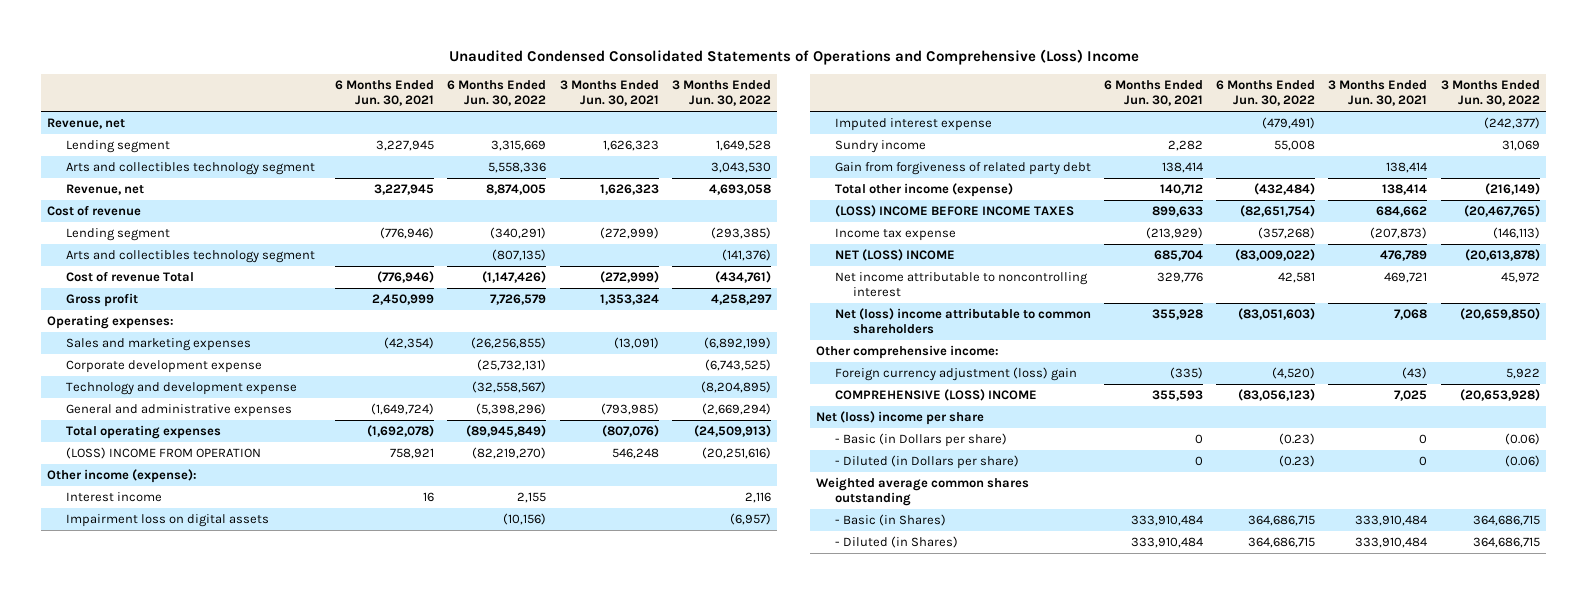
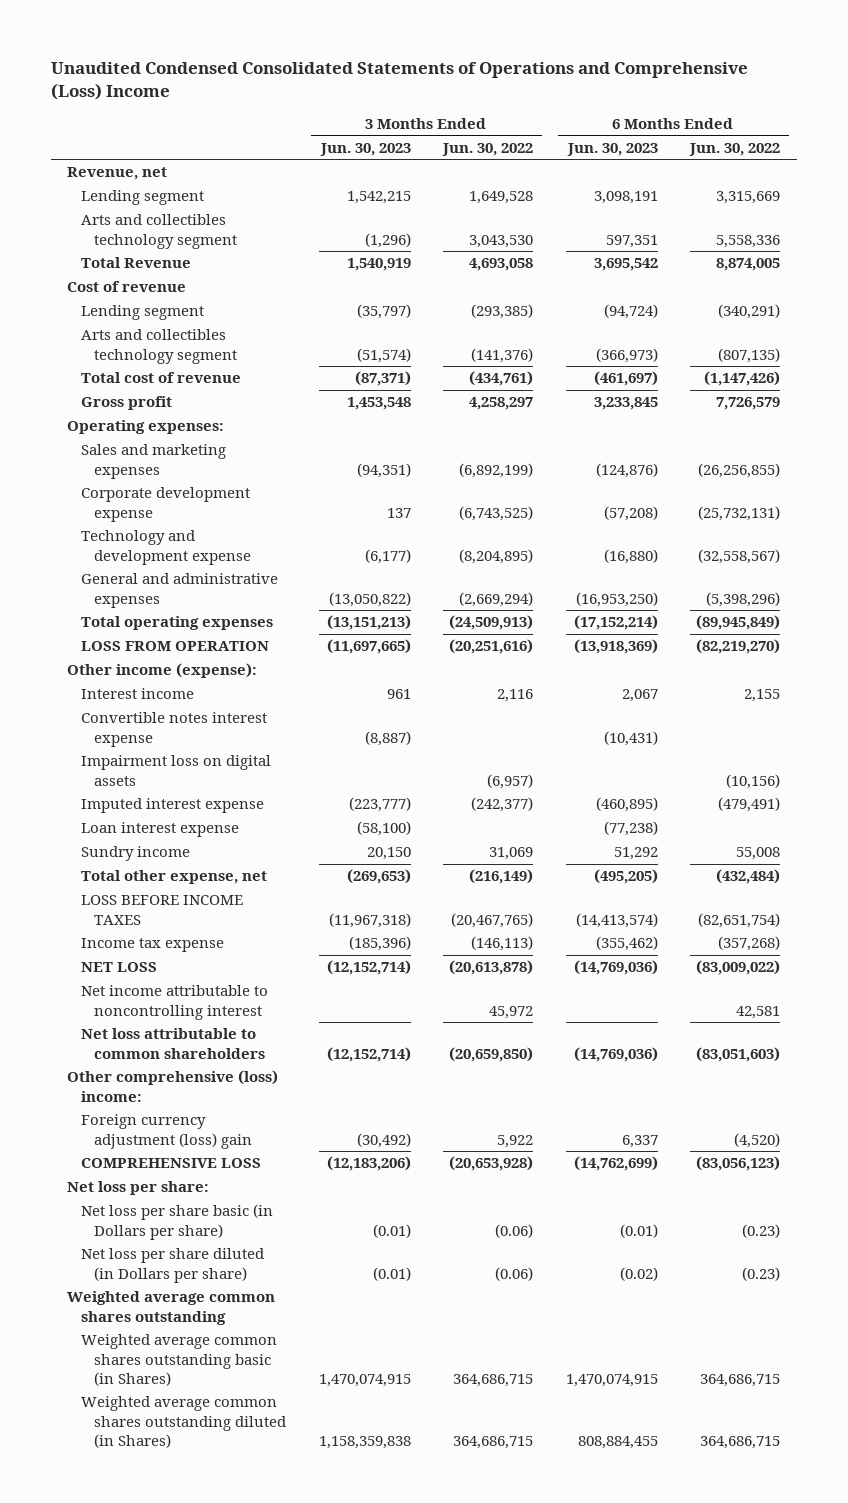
[335,80,435,107] 6 Months Ended Jun. 30, 2021 -> none
[559,80,659,107] 3 Months Ended Jun. 30, 2021 -> none
none -> [319,142,411,156] Jun. 30, 2023
none -> [566,142,658,156] Jun. 30, 2023
[65,184,144,196] Revenue, net -> [80,257,191,269] Total Revenue
[65,271,194,283] Cost of revenue Total -> [80,372,241,384] Total cost of revenue
[65,447,261,460] (LOSS) INCOME FROM OPERATION -> [80,641,269,652] LOSS FROM OPERATION
none -> [80,712,267,747] Convertible notes interest expense
none -> [80,822,239,838] Loan interest expense
[834,162,1091,176] Gain from forgiveness of related party debt -> none
[834,183,1013,198] Total other income (expense) -> [80,870,267,885] Total other expense, net
[834,205,1074,218] (LOSS) INCOME BEFORE INCOME TAXES -> [80,895,243,925] LOSS BEFORE INCOME TAXES
[834,249,955,262] NET (LOSS) INCOME -> [80,962,157,973] NET LOSS
[834,308,1091,335] Net (loss) income attributable to common shareholders -> [80,1028,266,1059] Net loss attributable to common shareholders
[816,345,1000,360] Other comprehensive income: -> [67,1070,279,1102] Other comprehensive (loss) income:
[834,389,1037,402] COMPREHENSIVE (LOSS) INCOME -> [80,1158,261,1169] COMPREHENSIVE LOSS
[816,411,985,426] Net (loss) income per share -> [67,1181,210,1196] Net loss per share:
[834,433,1007,448] - Basic (in Dollars per share) -> [80,1204,273,1240] Net loss per share basic (in Dollars per share)
[834,455,1019,470] - Diluted (in Dollars per share) -> [80,1248,264,1283] Net loss per share diluted (in Dollars per share)
[834,514,946,527] - Basic (in Shares) -> [80,1334,277,1386] Weighted average common shares outstanding basic (in Shares)
[834,536,958,549] - Diluted (in Shares) -> [80,1396,287,1448] Weighted average common shares outstanding diluted (in Shares)

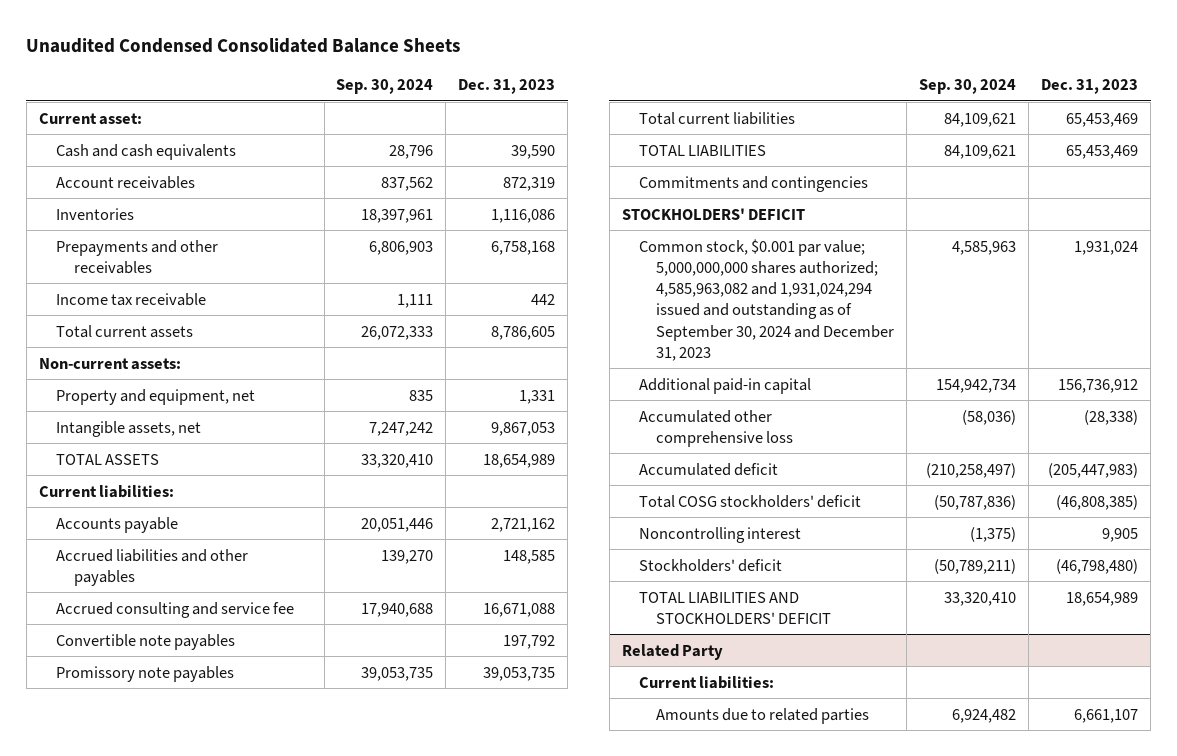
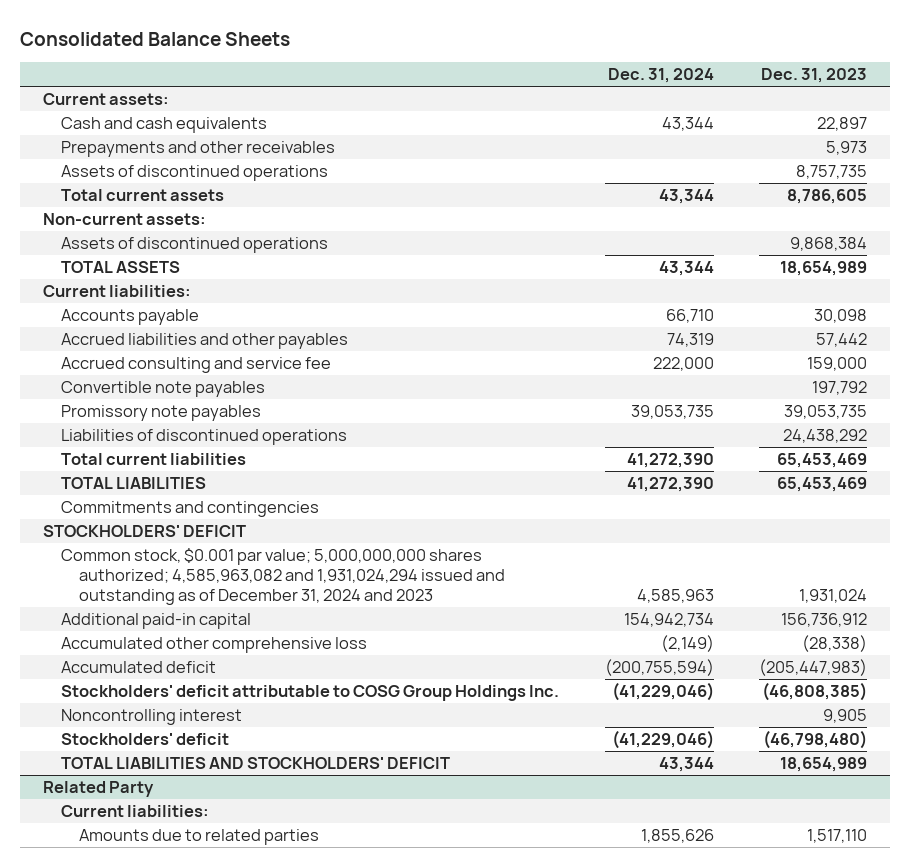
[26,38,461,54] Unaudited Condensed Consolidated Balance Sheets -> [20,31,291,46] Consolidated Balance Sheets
[336,79,434,95] Sep. 30, 2024 -> none
none -> [607,68,714,84] Dec. 31, 2024
[56,175,196,189] Account receivables -> none
[56,207,135,220] Inventories -> none
[56,292,207,306] Income tax receivable -> none
[38,112,142,125] Current asset: -> [42,93,169,106] Current assets:
[511,144,556,159] 39,590 -> [817,117,868,132] 22,897
[491,240,556,255] 6,758,168 -> [826,141,868,156] 5,973
none -> [60,165,328,182] Assets of discontinued operations
[56,388,256,405] Property and equipment, net -> none
[56,420,202,437] Intangible assets, net -> none
none -> [60,237,328,254] Assets of discontinued operations
[491,517,556,532] 2,721,162 -> [814,309,868,324] 30,098
[503,549,556,564] 148,585 -> [816,333,868,348] 57,442
[483,602,556,617] 16,671,088 -> [807,357,868,372] 159,000
none -> [60,429,347,446] Liabilities of discontinued operations
[639,238,895,361] Common stock, $0.001 par value; 5,000,000,000 shares authorized; 4,585,963,082 and 1,931,024,294 issued and outstanding as of September 30, 2024 and December 31, 2023 -> [60,548,505,606] Common stock, $0.001 par value; 5,000,000,000 shares authorized; 4,585,963,082 and 1,931,024,294 issued and outstanding as of December 31, 2024 and 2023
[639,494,862,508] Total COSG stockholders' deficit -> [60,685,559,702] Stockholders' deficit attributable to COSG Group Holdings Inc.
[1074,708,1139,723] 6,661,107 -> [807,829,868,844] 1,517,110

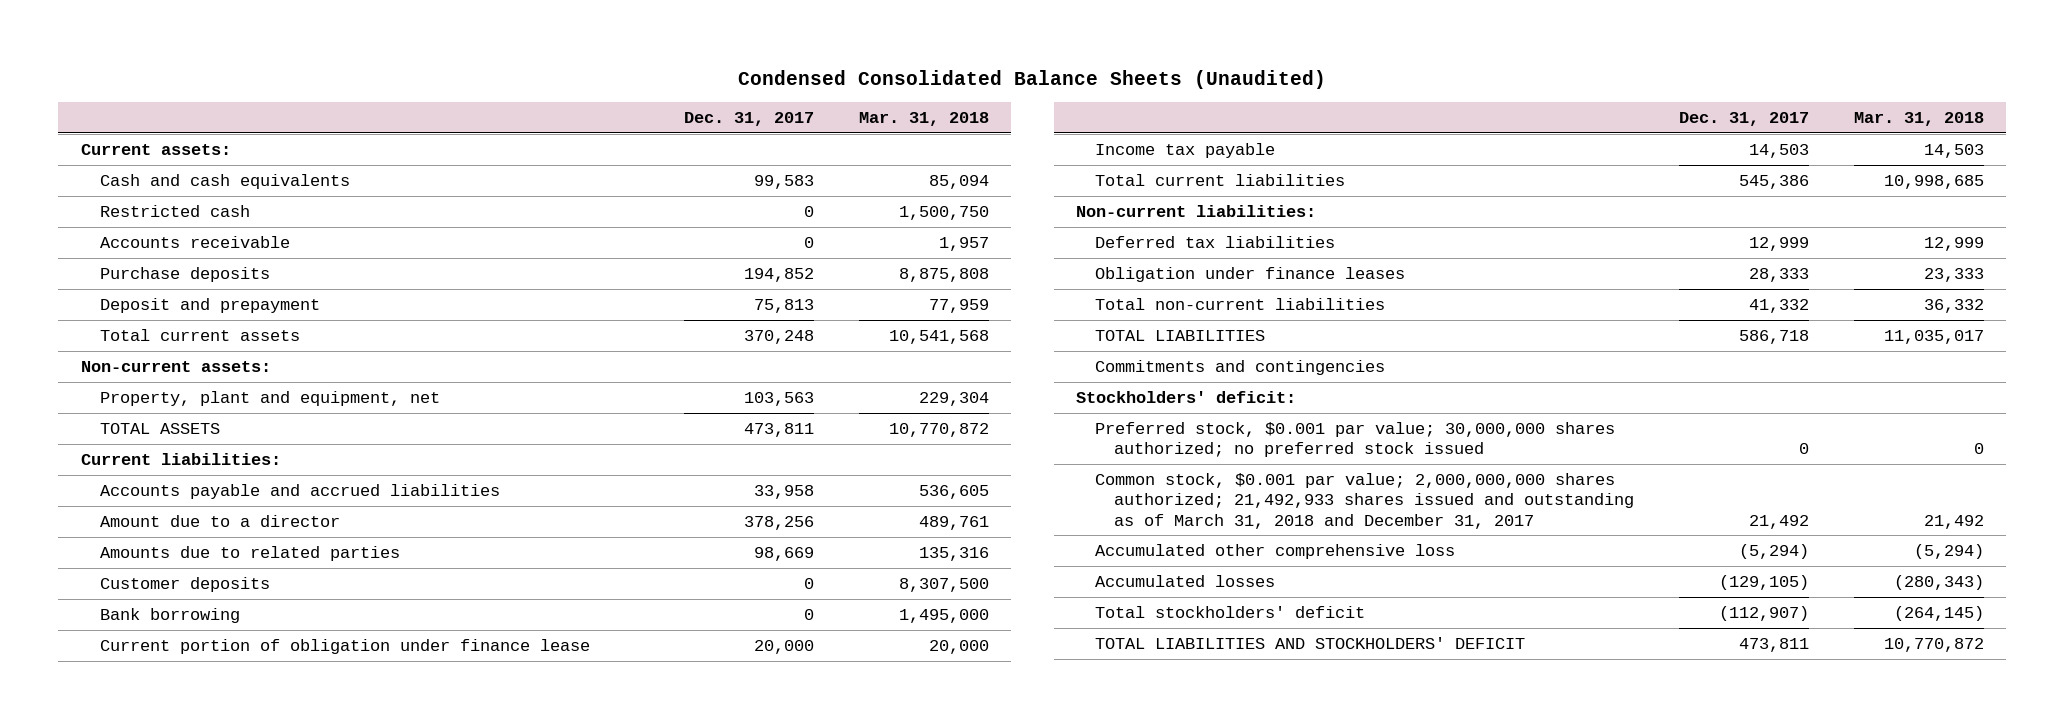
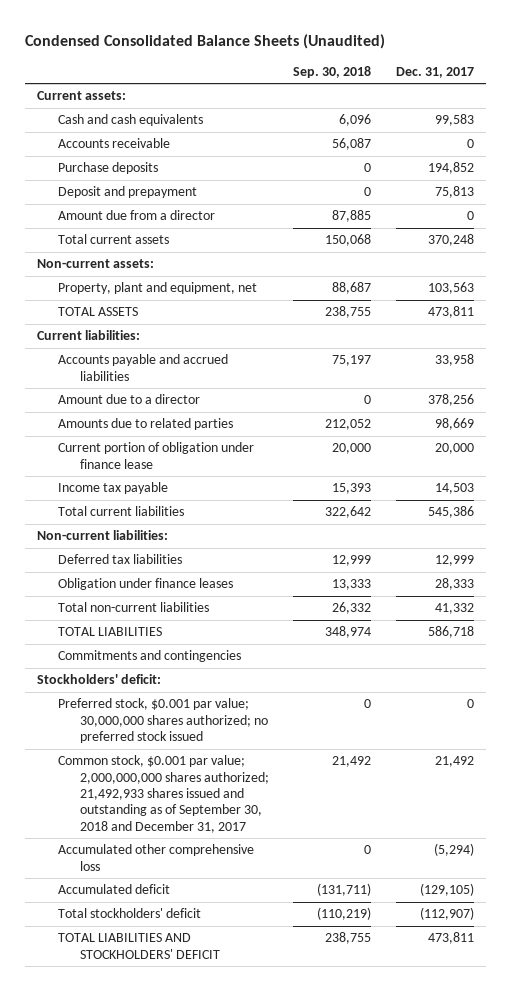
[858,111,989,126] Mar. 31, 2018 -> none
none -> [293,65,372,78] Sep. 30, 2018
[99,204,250,217] Restricted cash -> none
none -> [58,210,216,221] Amount due from a director
[99,576,270,592] Customer deposits -> none
[99,607,240,623] Bank borrowing -> none
[1095,472,1635,529] Common stock, $0.001 par value; 2,000,000,000 shares authorized; 21,492,933 shares issued and outstanding as of March 31, 2018 and December 31, 2017 -> [58,755,269,833] Common stock, $0.001 par value; 2,000,000,000 shares authorized; 21,492,933 shares issued and outstanding as of September 30, 2018 and December 31, 2017
[1095,574,1276,587] Accumulated losses -> [58,884,171,895] Accumulated deficit

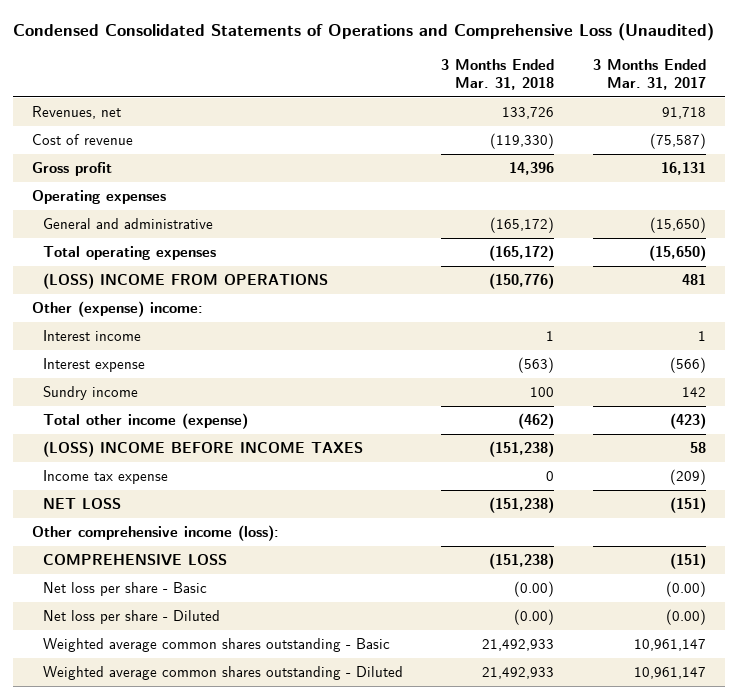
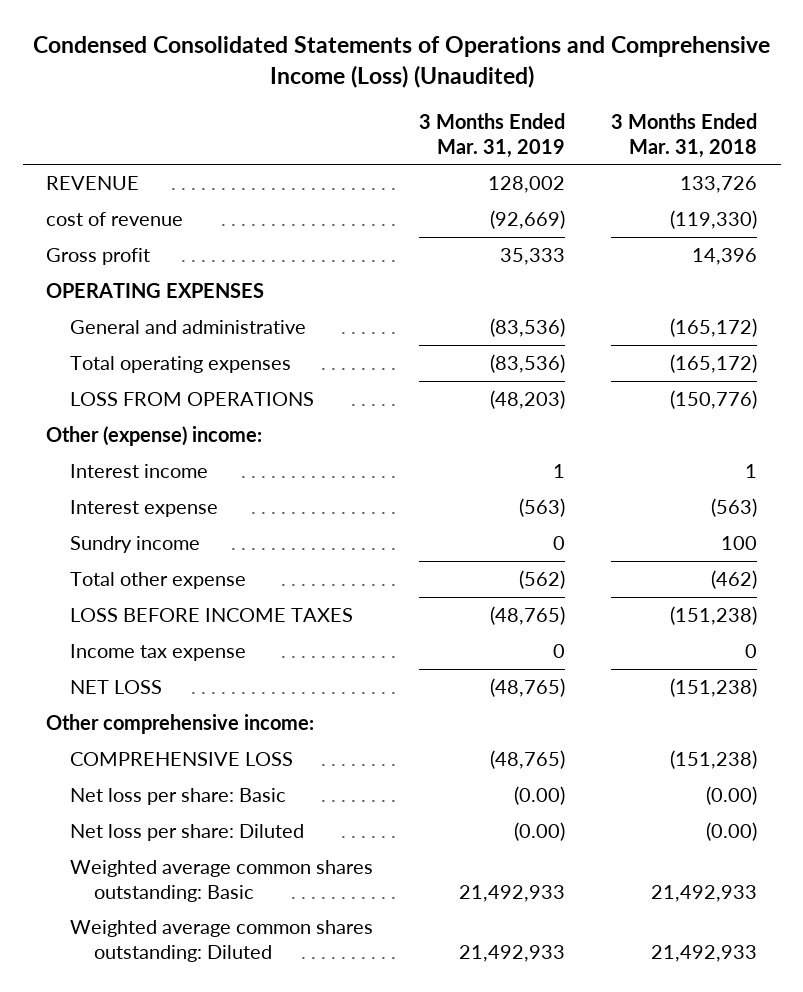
[12,23,714,42] Condensed Consolidated Statements of Operations and Comprehensive Loss (Unaudited) -> [32,36,770,89] Condensed Consolidated Statements of Operations and Comprehensive Income (Loss) (Unaudited)
[592,59,706,90] 3 Months Ended Mar. 31, 2017 -> none
none -> [419,113,566,158] 3 Months Ended Mar. 31, 2019
[32,106,122,120] Revenues, net -> [45,175,139,190] REVENUE
[32,134,134,146] Cost of revenue -> [45,211,183,226] cost of revenue
[32,190,167,205] Operating expenses -> [45,282,264,298] OPERATING EXPENSES
[43,273,329,290] (LOSS) INCOME FROM OPERATIONS -> [69,391,314,406] LOSS FROM OPERATIONS
[43,413,249,430] Total other income (expense) -> [69,571,246,589] Total other expense
[43,441,364,458] (LOSS) INCOME BEFORE INCOME TAXES -> [69,607,353,622] LOSS BEFORE INCOME TAXES
[32,525,280,542] Other comprehensive income (loss): -> [45,713,314,734] Other comprehensive income:
[43,582,208,597] Net loss per share - Basic -> [69,787,286,805] Net loss per share: Basic
[43,610,221,625] Net loss per share - Diluted -> [69,823,304,841] Net loss per share: Diluted
[43,638,391,653] Weighted average common shares outstanding - Basic -> [69,859,373,902] Weighted average common shares outstanding: Basic
[43,666,404,681] Weighted average common shares outstanding - Diluted -> [69,919,373,962] Weighted average common shares outstanding: Diluted

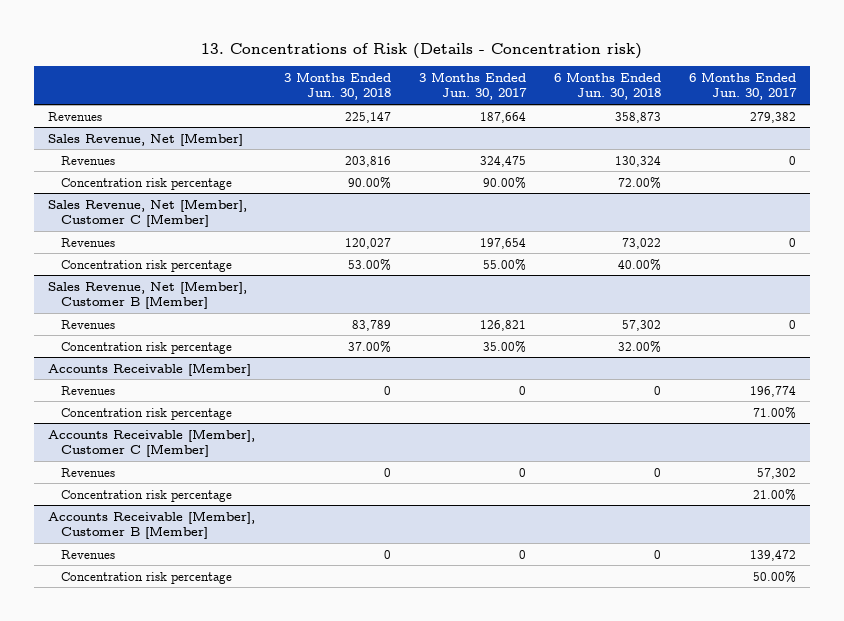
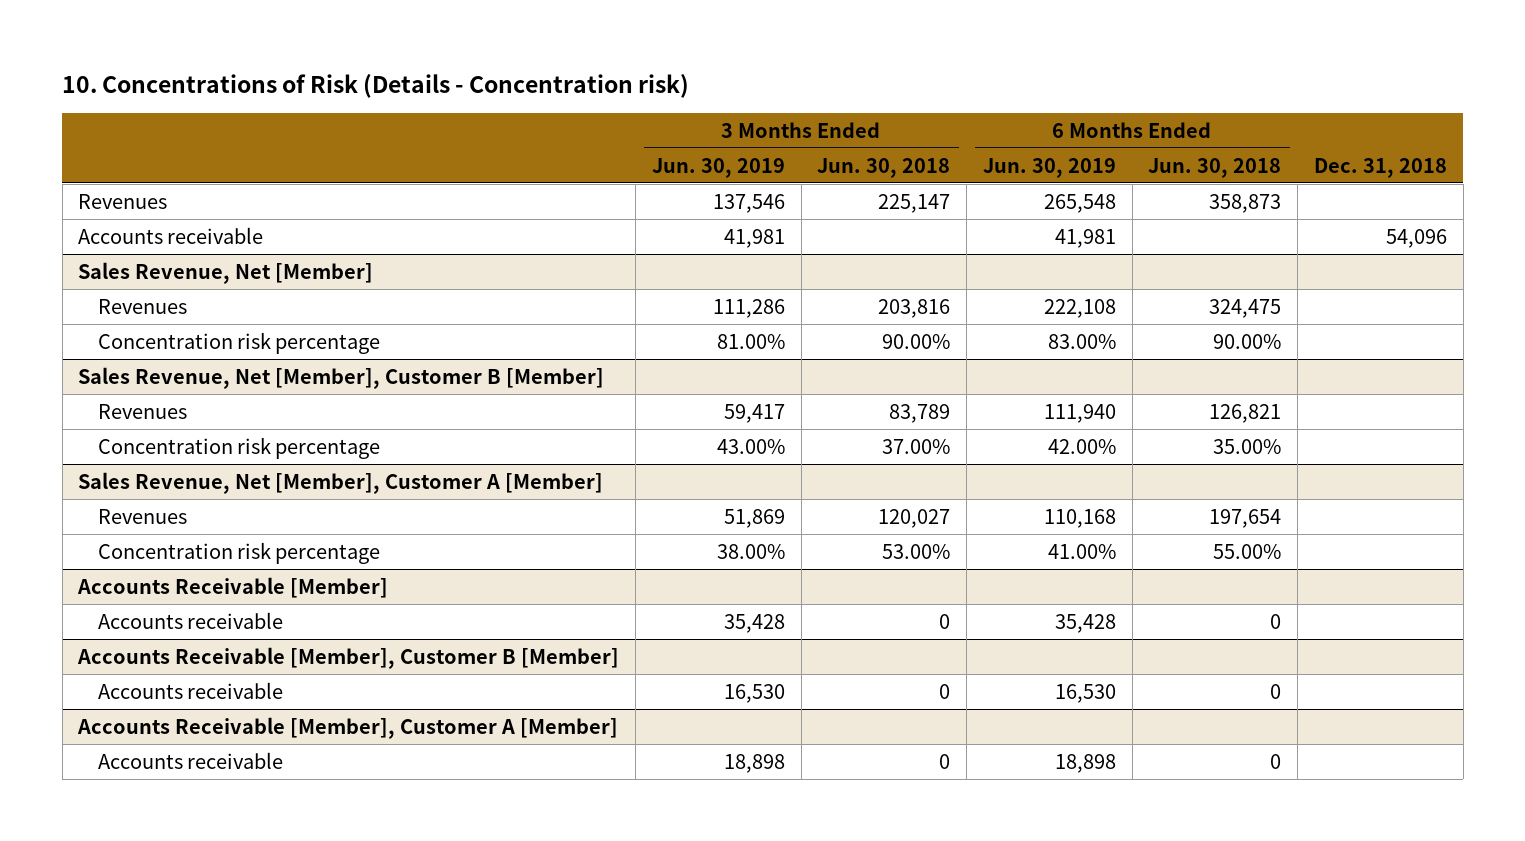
[201,42,643,59] 13. Concentrations of Risk (Details - Concentration risk) -> [62,74,690,99] 10. Concentrations of Risk (Details - Concentration risk)
[418,71,527,101] 3 Months Ended Jun. 30, 2017 -> none
[689,71,798,101] 6 Months Ended Jun. 30, 2017 -> none
none -> [651,157,785,178] Jun. 30, 2019
none -> [982,157,1116,178] Jun. 30, 2019
none -> [1313,157,1447,178] Dec. 31, 2018
none -> [78,226,264,244] Accounts receivable
[48,198,248,227] Sales Revenue, Net [Member], Customer C [Member] -> none
[61,237,116,247] Revenues -> none
[61,259,233,272] Concentration risk percentage -> none
[614,155,661,167] 130,324 -> [1209,298,1282,318] 324,475
[617,176,661,189] 72.00% -> [1213,333,1282,349] 90.00%
[621,319,661,331] 57,302 -> [1209,403,1282,423] 126,821
[617,340,661,353] 32.00% -> [1213,438,1282,454] 35.00%
none -> [78,471,604,494] Sales Revenue, Net [Member], Customer A [Member]
none -> [97,508,187,524] Revenues
none -> [97,541,380,564] Concentration risk percentage
[61,385,116,395] Revenues -> none
[61,407,233,420] Concentration risk percentage -> none
[48,428,256,457] Accounts Receivable [Member], Customer C [Member] -> none
[61,467,116,477] Revenues -> none
[61,489,233,502] Concentration risk percentage -> none
none -> [97,611,283,629] Accounts receivable
[61,549,116,559] Revenues -> none
[61,571,233,584] Concentration risk percentage -> none
none -> [97,681,283,699] Accounts receivable
none -> [77,716,619,739] Accounts Receivable [Member], Customer A [Member]
none -> [97,751,283,769] Accounts receivable

